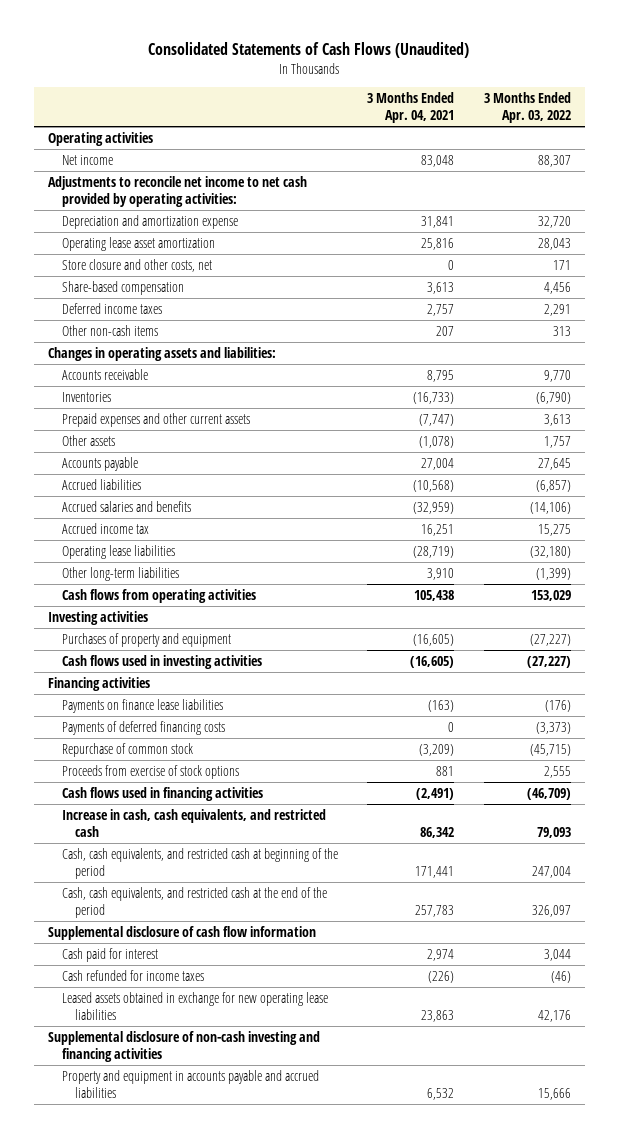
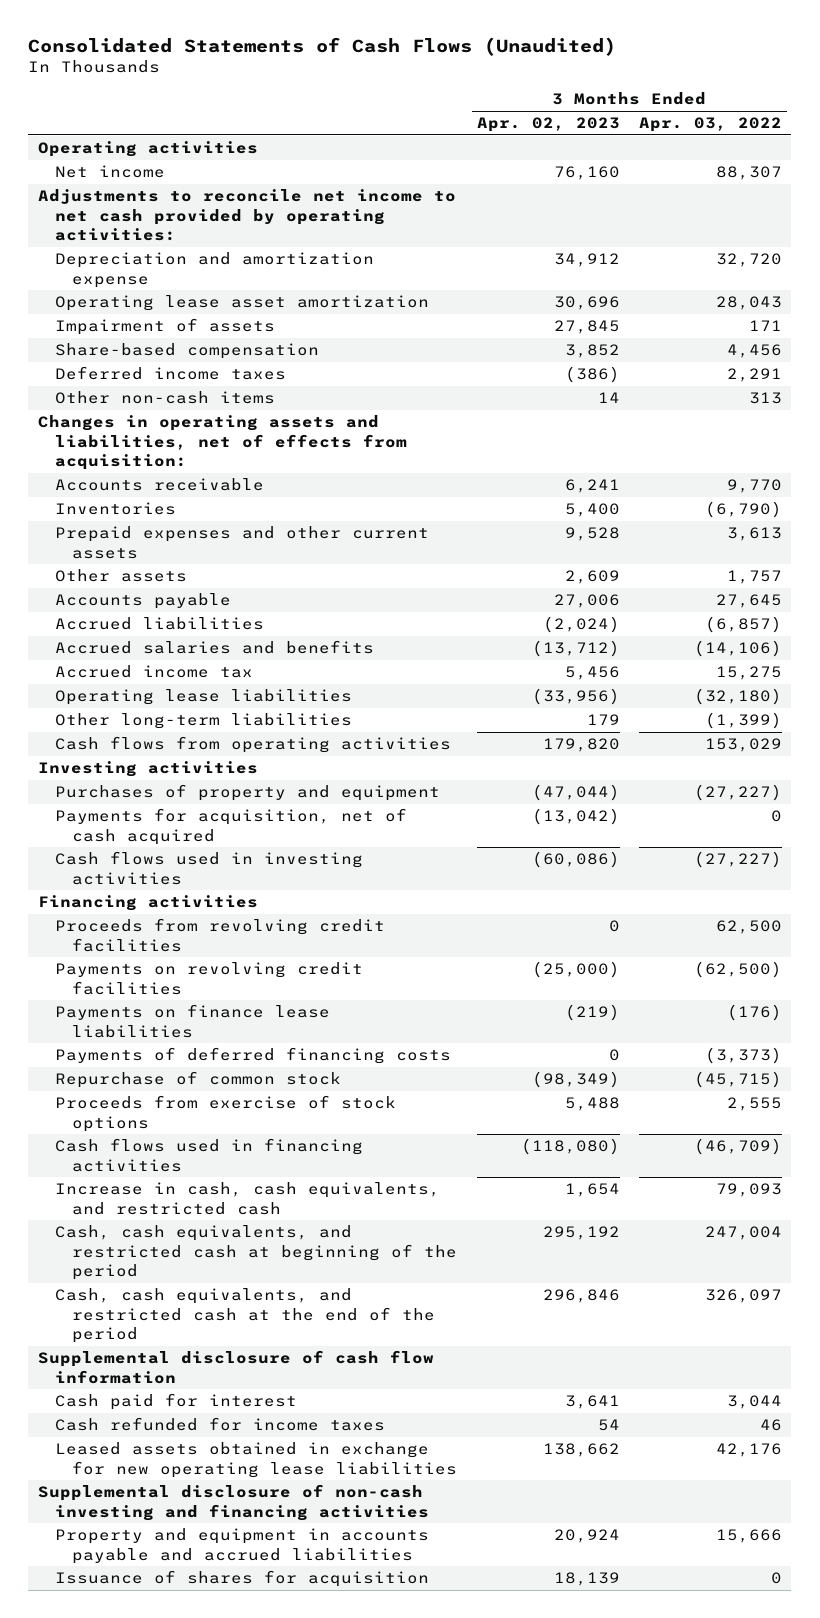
[367,92,455,124] 3 Months Ended Apr. 04, 2021 -> none
none -> [476,117,620,133] Apr. 02, 2023
[61,259,212,273] Store closure and other costs, net -> [55,318,276,336] Impairment of assets
[48,347,277,362] Changes in operating assets and liabilities: -> [37,415,408,470] Changes in operating assets and liabilities, net of effects from acquisition:
none -> [55,808,408,845] Payments for acquisition, net of cash acquired
none -> [55,918,386,952] Proceeds from revolving credit facilities
none -> [55,962,364,995] Payments on revolving credit facilities
[550,971,571,984] (46) -> [759,1419,782,1432] 46
none -> [55,1570,430,1588] Issuance of shares for acquisition

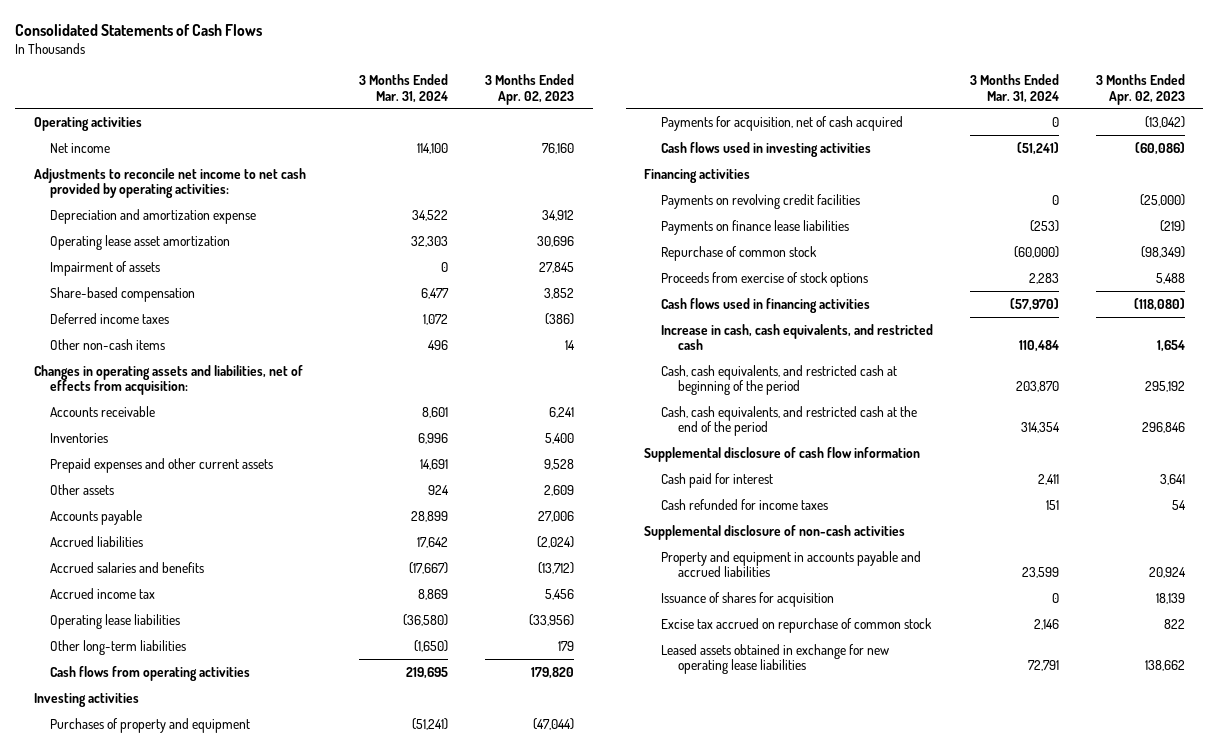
[28,36,617,56] Consolidated Statements of Cash Flows (Unaudited) -> [15,23,263,36] Consolidated Statements of Cash Flows
[638,117,782,133] Apr. 03, 2022 -> none
none -> [359,73,449,103] 3 Months Ended Mar. 31, 2024
[55,918,386,952] Proceeds from revolving credit facilities -> none
[55,1047,452,1065] Payments of deferred financing costs -> none
[37,1484,430,1521] Supplemental disclosure of non-cash investing and financing activities -> [644,524,906,540] Supplemental disclosure of non-cash activities
none -> [661,617,933,633] Excise tax accrued on repurchase of common stock
[55,1442,458,1478] Leased assets obtained in exchange for new operating lease liabilities -> [661,643,890,675] Leased assets obtained in exchange for new operating lease liabilities

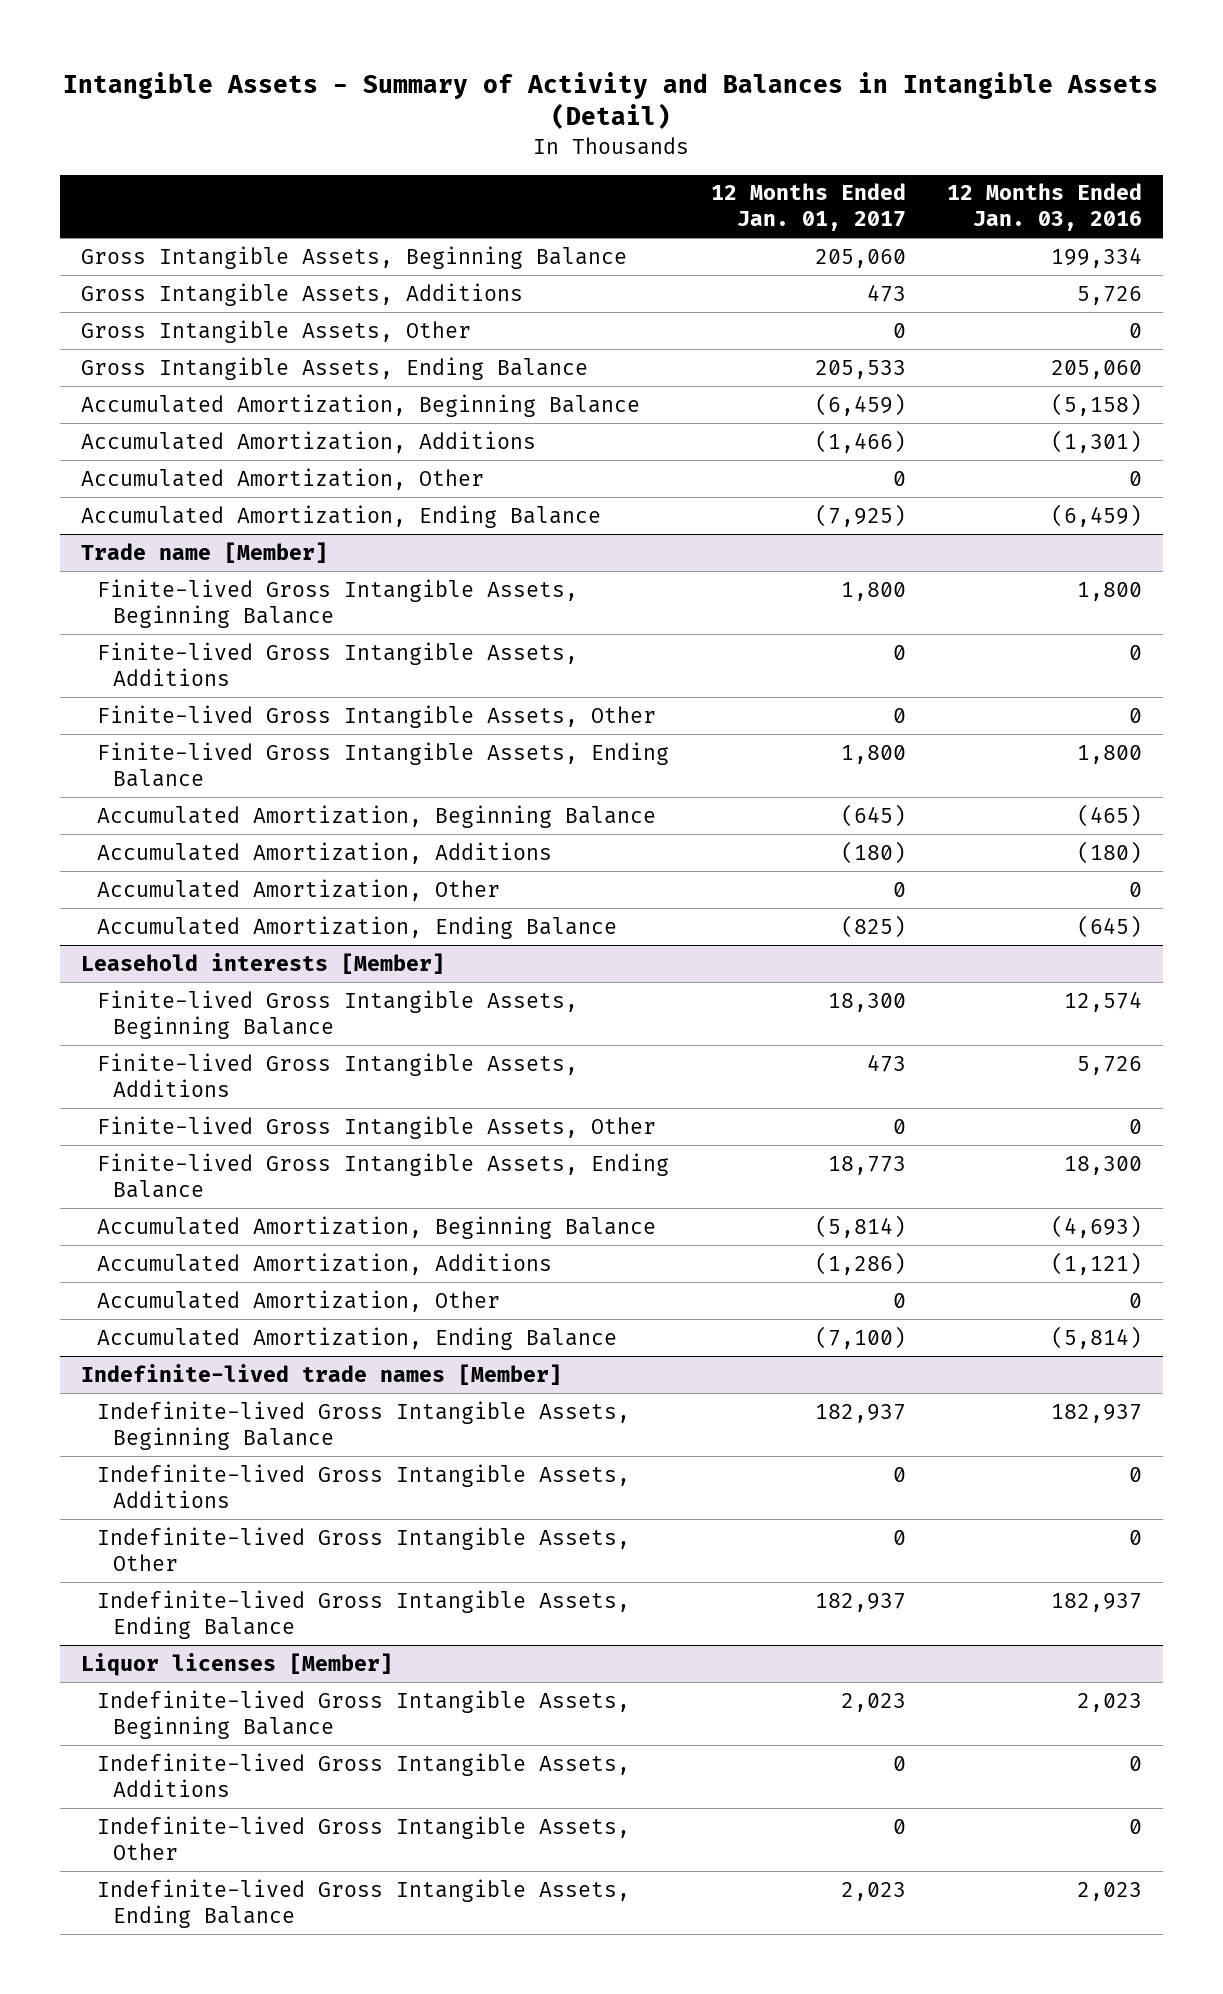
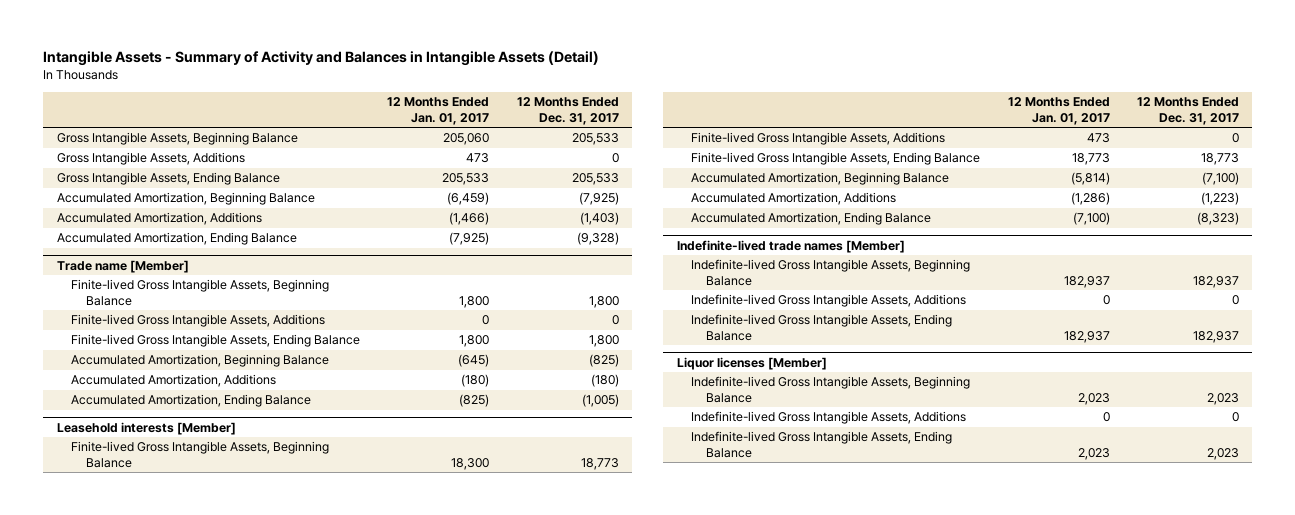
[946,183,1142,232] 12 Months Ended Jan. 03, 2016 -> none
none -> [516,97,619,125] 12 Months Ended Dec. 31, 2017
[80,319,471,343] Gross Intangible Assets, Other -> none
[80,467,484,490] Accumulated Amortization, Other -> none
[97,704,657,728] Finite-lived Gross Intangible Assets, Other -> none
[97,878,501,901] Accumulated Amortization, Other -> none
[97,1115,657,1139] Finite-lived Gross Intangible Assets, Other -> none
[97,1289,501,1312] Accumulated Amortization, Other -> none
[97,1526,631,1571] Indefinite-lived Gross Intangible Assets, Other -> none
[97,1815,631,1860] Indefinite-lived Gross Intangible Assets, Other -> none

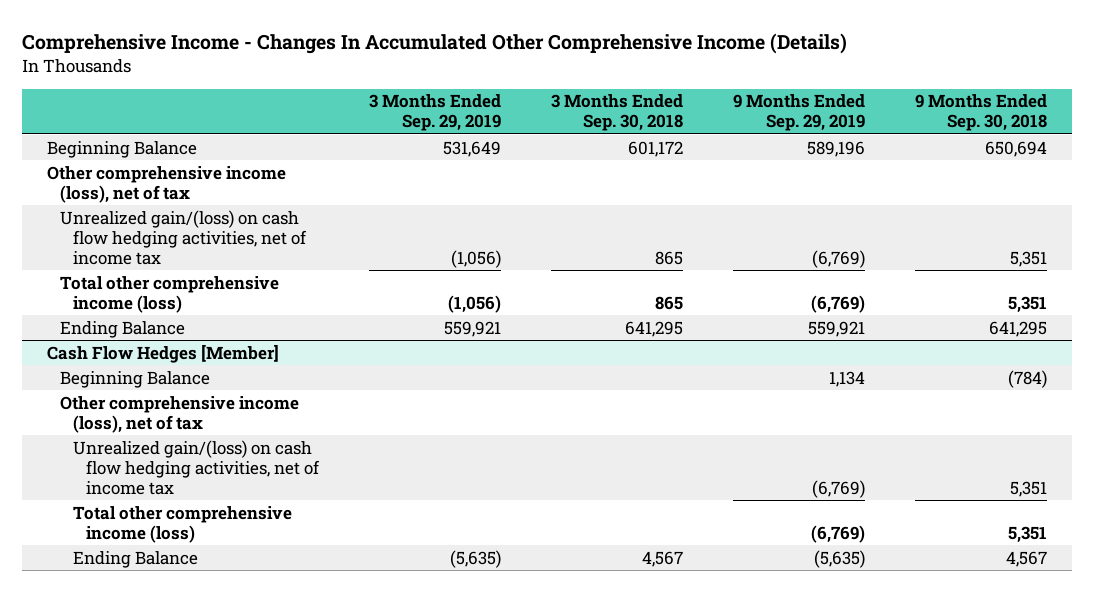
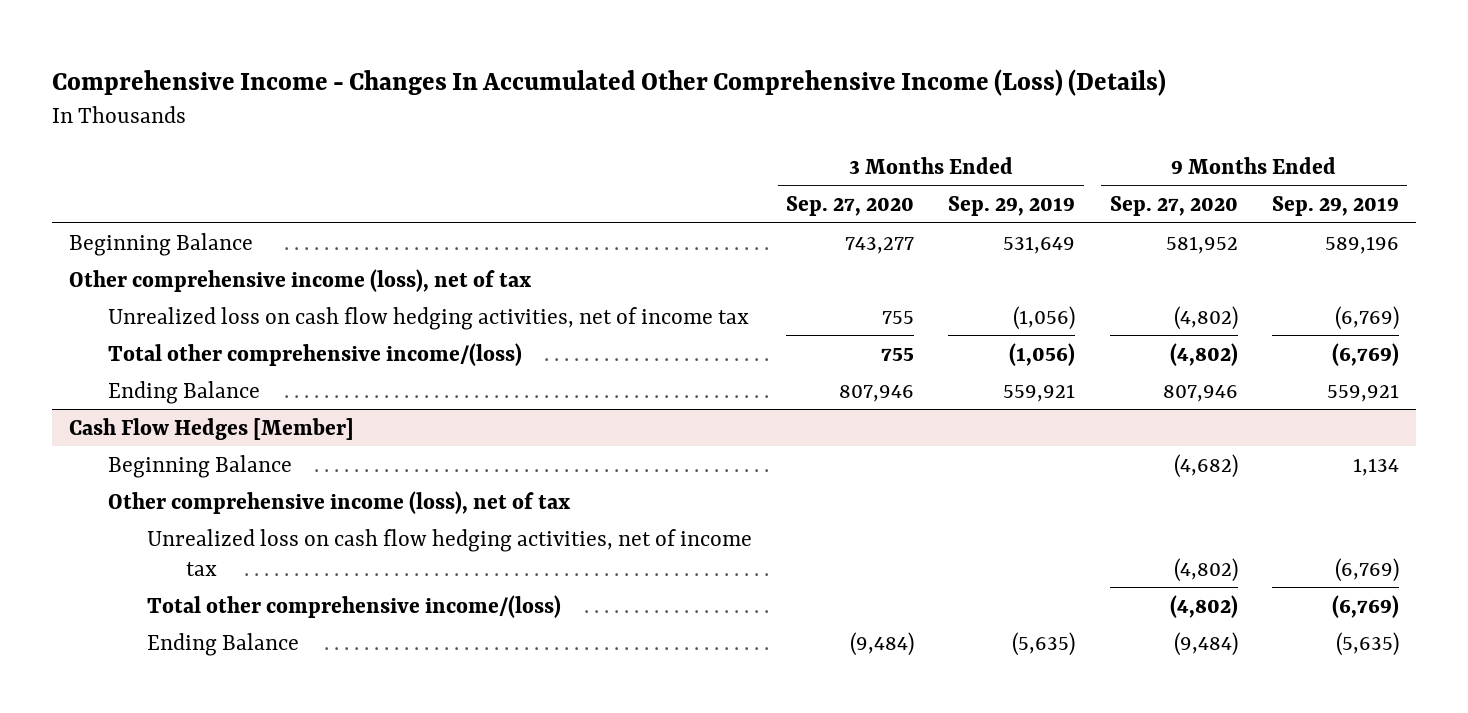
[22,32,848,54] Comprehensive Income - Changes In Accumulated Other Comprehensive Income (Details) -> [51,69,1166,97] Comprehensive Income - Changes In Accumulated Other Comprehensive Income (Loss) (Details)
[550,94,683,132] 3 Months Ended Sep. 30, 2018 -> none
[914,94,1047,132] 9 Months Ended Sep. 30, 2018 -> none
none -> [786,196,915,217] Sep. 27, 2020
none -> [1109,196,1238,217] Sep. 27, 2020
[59,209,307,265] Unrealized gain/(loss) on cash flow hedging activities, net of income tax -> [107,306,749,330] Unrealized loss on cash flow hedging activities, net of income tax
[59,275,279,313] Total other comprehensive income (loss) -> [107,342,522,366] Total other comprehensive income/(loss)
[72,439,320,495] Unrealized gain/(loss) on cash flow hedging activities, net of income tax -> [147,528,753,576] Unrealized loss on cash flow hedging activities, net of income tax
[72,505,292,543] Total other comprehensive income (loss) -> [147,594,562,618] Total other comprehensive income/(loss)

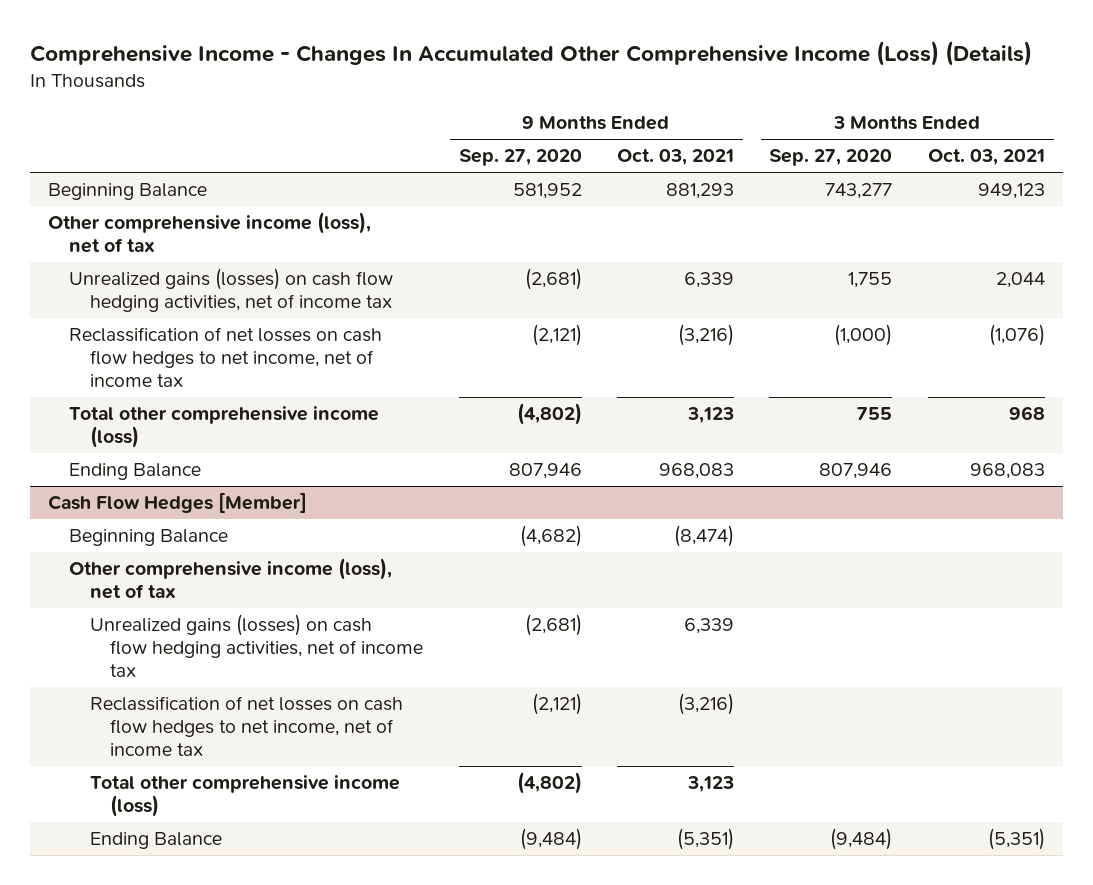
[948,196,1076,217] Sep. 29, 2019 -> none
[1271,196,1399,217] Sep. 29, 2019 -> none
none -> [617,149,735,166] Oct. 03, 2021
none -> [927,149,1045,166] Oct. 03, 2021
[107,306,749,330] Unrealized loss on cash flow hedging activities, net of income tax -> [68,268,393,313] Unrealized gains (losses) on cash flow hedging activities, net of income tax
[882,310,915,324] 755 -> [848,272,893,289] 1,755
[1173,305,1238,330] (4,802) -> [524,268,582,291] (2,681)
none -> [68,327,382,388] Reclassification of net losses on cash flow hedges to net income, net of income tax
[107,342,522,366] Total other comprehensive income/(loss) -> [68,406,379,449] Total other comprehensive income (loss)
[147,528,753,576] Unrealized loss on cash flow hedging activities, net of income tax -> [89,614,424,678] Unrealized gains (losses) on cash flow hedging activities, net of income tax
[1173,557,1238,582] (4,802) -> [524,614,582,637] (2,681)
none -> [89,696,403,757] Reclassification of net losses on cash flow hedges to net income, net of income tax
[147,594,562,618] Total other comprehensive income/(loss) -> [89,775,400,818] Total other comprehensive income (loss)

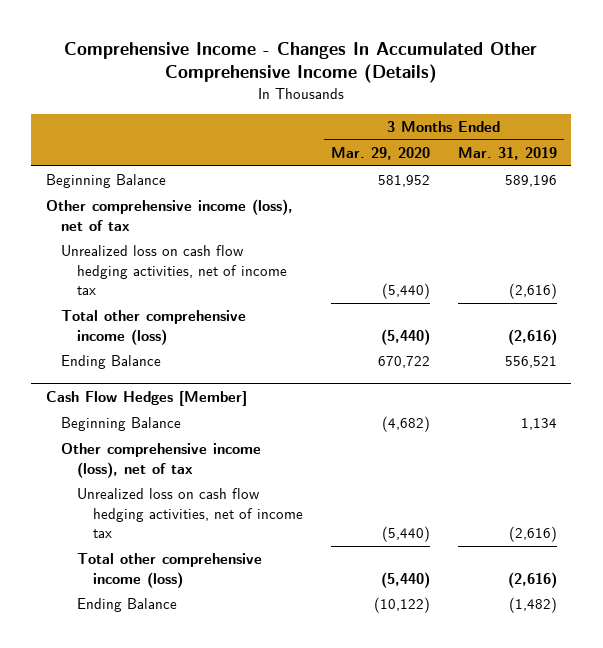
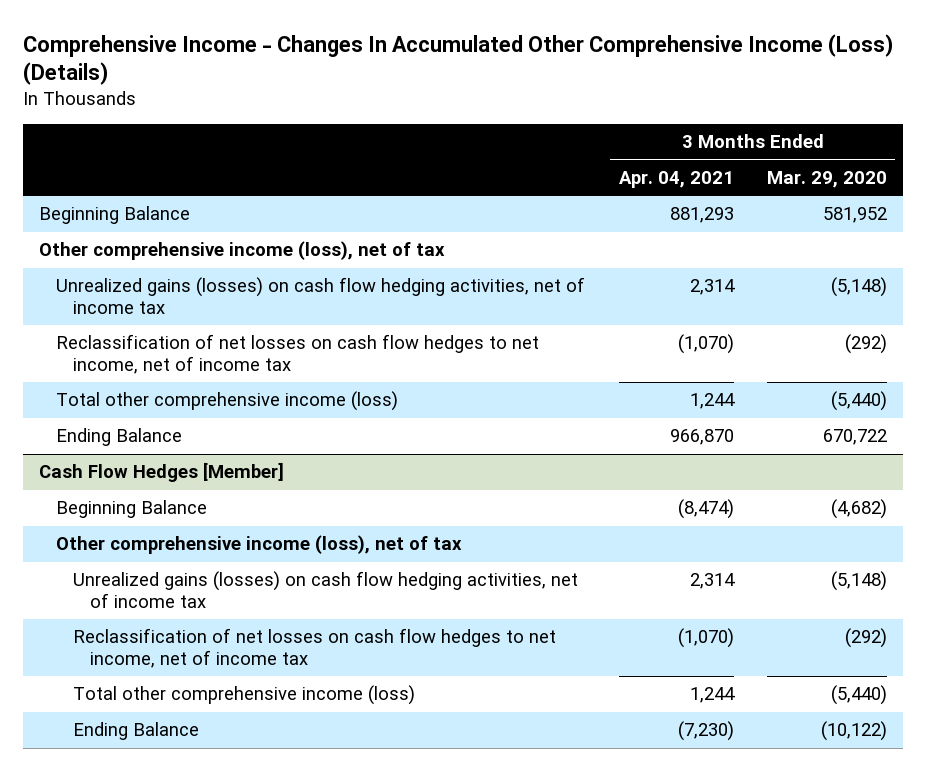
[64,41,538,84] Comprehensive Income - Changes In Accumulated Other Comprehensive Income (Details) -> [22,33,893,86] Comprehensive Income - Changes In Accumulated Other Comprehensive Income (Loss) (Details)
[458,147,558,161] Mar. 31, 2019 -> none
none -> [618,170,734,188] Apr. 04, 2021
[61,245,287,295] Unrealized loss on cash flow hedging activities, net of income tax -> [56,277,586,314] Unrealized gains (losses) on cash flow hedging activities, net of income tax
[381,282,430,299] (5,440) -> [830,277,887,298] (5,148)
none -> [56,334,540,374] Reclassification of net losses on cash flow hedges to net income, net of income tax
[76,488,303,538] Unrealized loss on cash flow hedging activities, net of income tax -> [73,571,579,608] Unrealized gains (losses) on cash flow hedging activities, net of income tax
[381,525,430,542] (5,440) -> [830,571,887,592] (5,148)
none -> [73,628,557,668] Reclassification of net losses on cash flow hedges to net income, net of income tax

